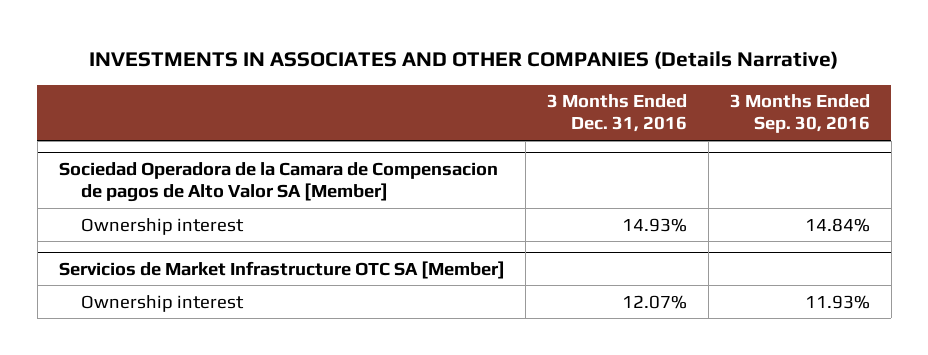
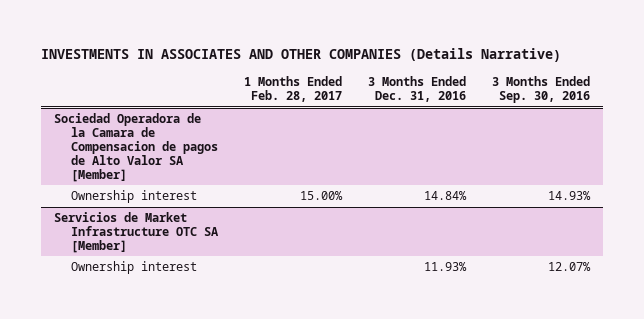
none -> [243,76,342,103] 1 Months Ended Feb. 28, 2017
[622,217,688,232] 14.93% -> [423,191,467,201] 14.84%
[804,217,870,232] 14.84% -> [547,191,591,201] 14.93%
[622,294,688,309] 12.07% -> [423,262,467,272] 11.93%
[804,294,870,309] 11.93% -> [547,262,591,272] 12.07%

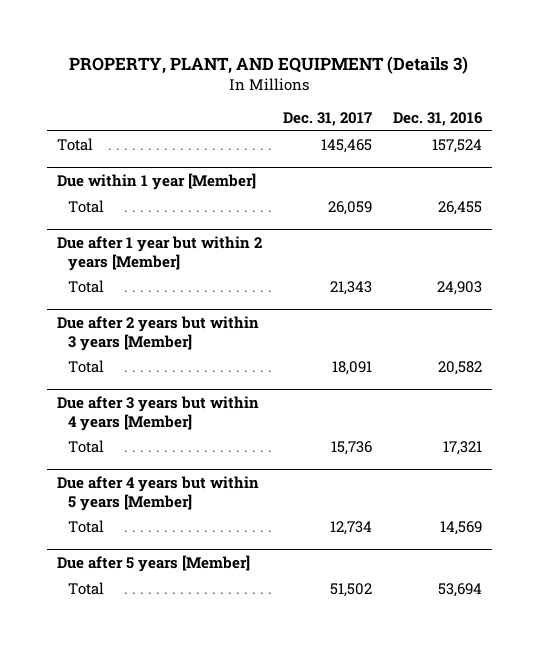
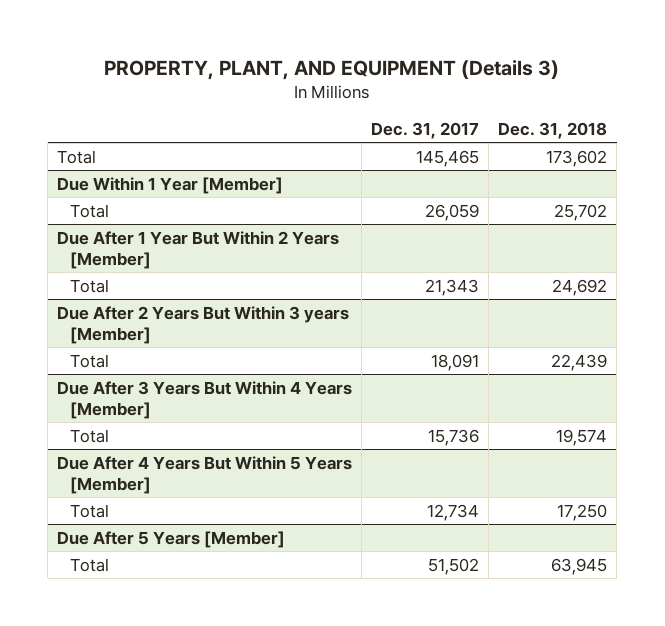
[392,112,483,127] Dec. 31, 2016 -> none
none -> [498,121,608,139] Dec. 31, 2018
[56,172,256,190] Due within 1 year [Member] -> [57,176,284,194] Due Within 1 Year [Member]
[56,235,262,271] Due after 1 year but within 2 years [Member] -> [57,230,340,269] Due After 1 Year But Within 2 Years [Member]
[56,315,259,351] Due after 2 years but within 3 years [Member] -> [57,305,350,344] Due After 2 Years But Within 3 years [Member]
[56,395,259,431] Due after 3 years but within 4 years [Member] -> [57,380,353,419] Due After 3 Years But Within 4 Years [Member]
[56,475,259,511] Due after 4 years but within 5 years [Member] -> [57,455,353,494] Due After 4 Years But Within 5 Years [Member]
[56,554,250,572] Due after 5 years [Member] -> [57,530,286,548] Due After 5 Years [Member]

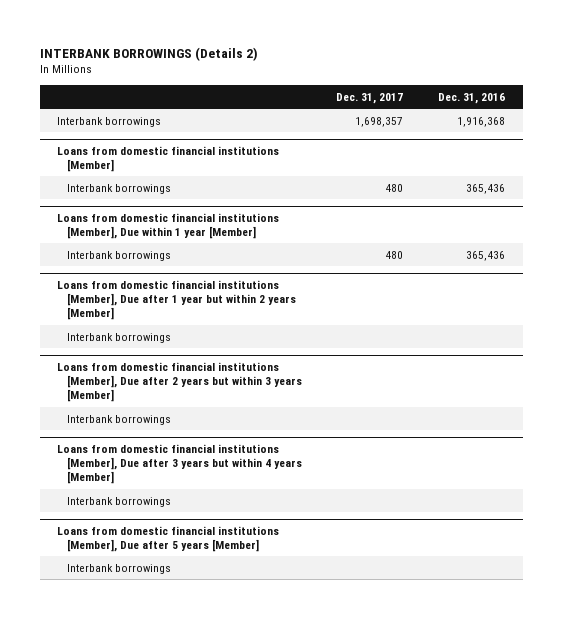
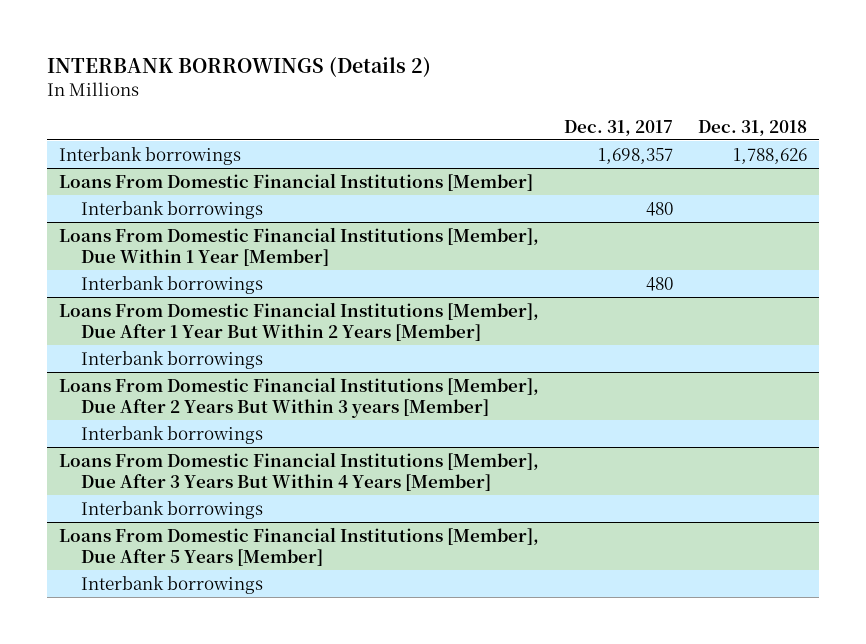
[438,92,506,104] Dec. 31, 2016 -> none
none -> [697,119,807,136] Dec. 31, 2018
[56,145,279,172] Loans from domestic financial institutions [Member] -> [59,172,534,191] Loans From Domestic Financial Institutions [Member]
[56,212,279,239] Loans from domestic financial institutions [Member], Due within 1 year [Member] -> [59,226,540,267] Loans From Domestic Financial Institutions [Member], Due Within 1 Year [Member]
[56,279,296,321] Loans from domestic financial institutions [Member], Due after 1 year but within 2 years [Member] -> [59,301,540,342] Loans From Domestic Financial Institutions [Member], Due After 1 Year But Within 2 Years [Member]
[56,361,302,403] Loans from domestic financial institutions [Member], Due after 2 years but within 3 years [Member] -> [59,376,540,419] Loans From Domestic Financial Institutions [Member], Due After 2 Years But Within 3 years [Member]
[56,443,302,485] Loans from domestic financial institutions [Member], Due after 3 years but within 4 years [Member] -> [59,451,540,492] Loans From Domestic Financial Institutions [Member], Due After 3 Years But Within 4 Years [Member]
[56,525,279,552] Loans from domestic financial institutions [Member], Due after 5 years [Member] -> [59,526,540,567] Loans From Domestic Financial Institutions [Member], Due After 5 Years [Member]

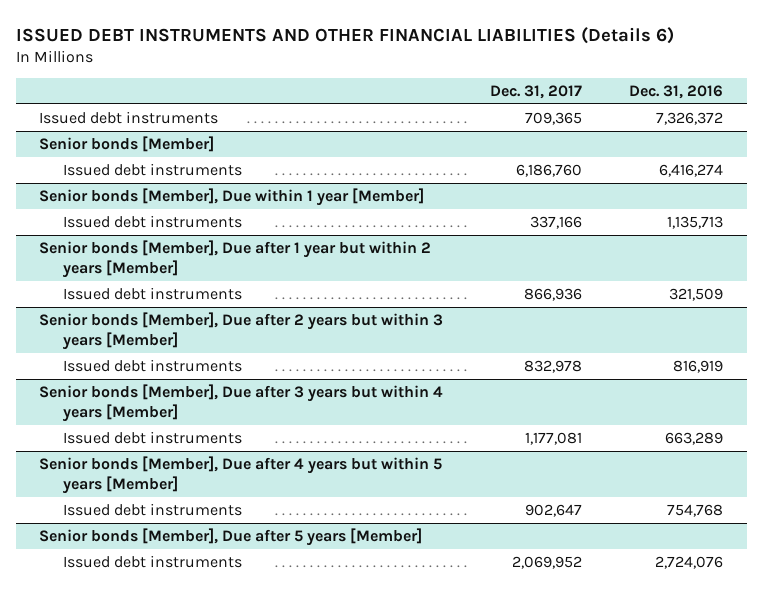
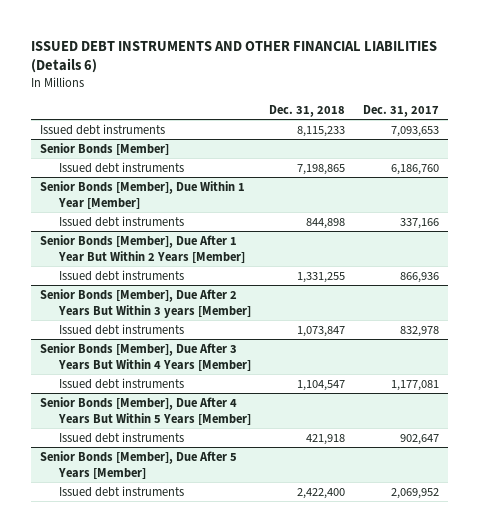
[629,85,724,100] Dec. 31, 2016 -> none
none -> [269,104,346,117] Dec. 31, 2018
[525,111,583,125] 709,365 -> [391,125,440,137] 7,093,653
[39,135,215,152] Senior bonds [Member] -> [40,142,170,155] Senior Bonds [Member]
[39,187,425,206] Senior bonds [Member], Due within 1 year [Member] -> [40,180,246,209] Senior Bonds [Member], Due Within 1 Year [Member]
[39,239,432,279] Senior bonds [Member], Due after 1 year but within 2 years [Member] -> [40,234,246,263] Senior Bonds [Member], Due After 1 Year But Within 2 Years [Member]
[39,311,444,351] Senior bonds [Member], Due after 2 years but within 3 years [Member] -> [40,288,252,318] Senior Bonds [Member], Due After 2 Years But Within 3 years [Member]
[39,383,444,423] Senior bonds [Member], Due after 3 years but within 4 years [Member] -> [40,342,252,371] Senior Bonds [Member], Due After 3 Years But Within 4 Years [Member]
[39,455,443,495] Senior bonds [Member], Due after 4 years but within 5 years [Member] -> [40,396,252,425] Senior Bonds [Member], Due After 4 Years But Within 5 Years [Member]
[39,527,423,546] Senior bonds [Member], Due after 5 years [Member] -> [40,450,238,479] Senior Bonds [Member], Due After 5 Years [Member]

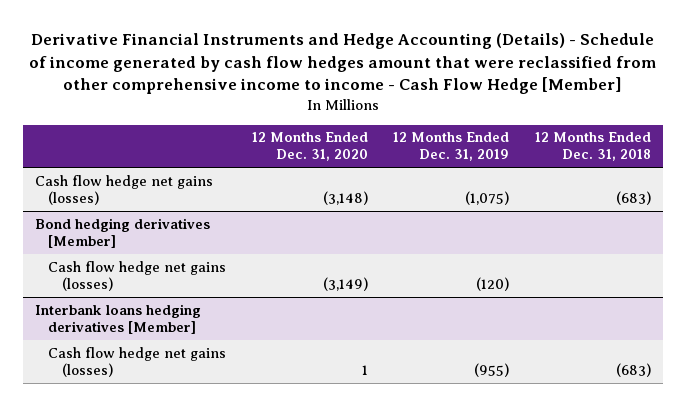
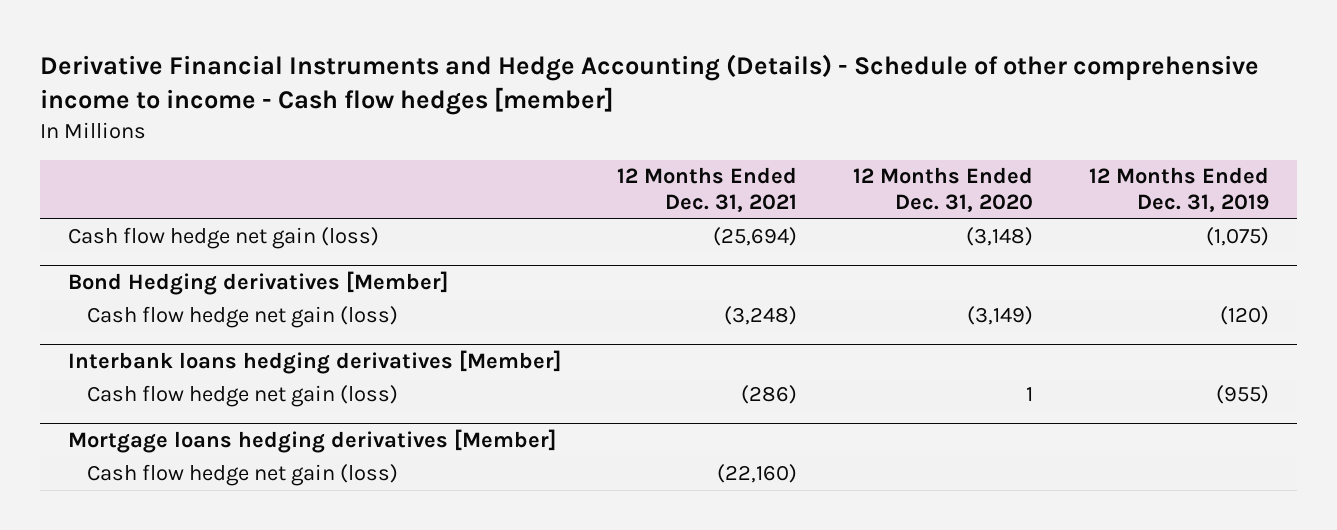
[28,33,656,95] Derivative Financial Instruments and Hedge Accounting (Details) - Schedule of income generated by cash flow hedges amount that were reclassified from other comprehensive income to income - Cash Flow Hedge [Member] -> [40,54,1260,116] Derivative Financial Instruments and Hedge Accounting (Details) - Schedule of other comprehensive income to income - Cash flow hedges [member]
[534,132,651,162] 12 Months Ended Dec. 31, 2018 -> none
none -> [617,167,798,213] 12 Months Ended Dec. 31, 2021
[35,174,214,205] Cash flow hedge net gains (losses) -> [68,227,380,250] Cash flow hedge net gain (loss)
[35,217,211,248] Bond hedging derivatives [Member] -> [68,271,449,296] Bond Hedging derivatives [Member]
[48,260,227,291] Cash flow hedge net gains (losses) -> [86,306,398,329] Cash flow hedge net gain (loss)
[48,346,227,377] Cash flow hedge net gains (losses) -> [86,385,398,408] Cash flow hedge net gain (loss)
none -> [68,429,557,454] Mortgage loans hedging derivatives [Member]
none -> [86,464,398,487] Cash flow hedge net gain (loss)

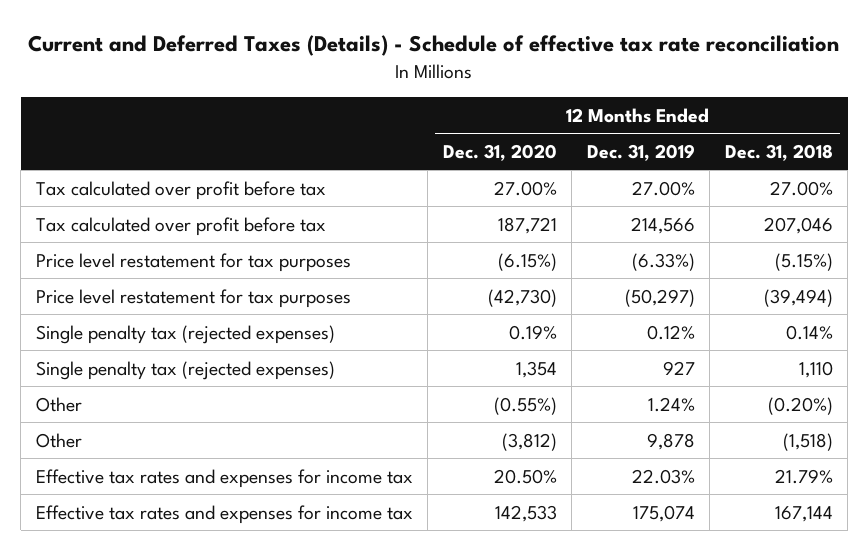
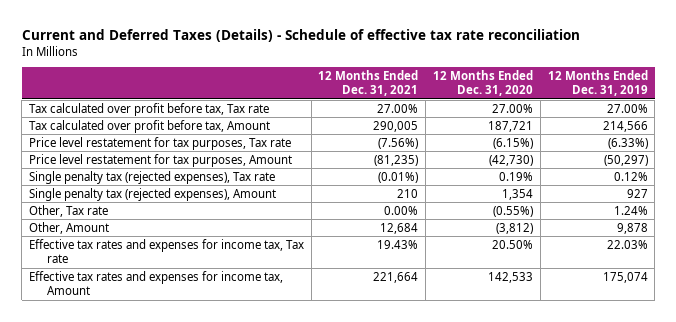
[724,143,833,161] Dec. 31, 2018 -> none
none -> [318,70,419,97] 12 Months Ended Dec. 31, 2021
[35,180,326,200] Tax calculated over profit before tax -> [28,102,269,116] Tax calculated over profit before tax, Tax rate
[35,216,326,236] Tax calculated over profit before tax -> [28,119,270,133] Tax calculated over profit before tax, Amount
[35,252,351,272] Price level restatement for tax purposes -> [28,136,291,150] Price level restatement for tax purposes, Tax rate
[35,288,351,308] Price level restatement for tax purposes -> [28,153,292,167] Price level restatement for tax purposes, Amount
[35,324,335,344] Single penalty tax (rejected expenses) -> [28,170,275,184] Single penalty tax (rejected expenses), Tax rate
[35,360,335,380] Single penalty tax (rejected expenses) -> [28,187,276,201] Single penalty tax (rejected expenses), Amount
[35,396,82,412] Other -> [28,204,108,217] Other, Tax rate
[35,432,82,448] Other -> [28,221,109,234] Other, Amount
[35,468,413,488] Effective tax rates and expenses for income tax -> [28,238,304,264] Effective tax rates and expenses for income tax, Tax rate
[35,504,413,524] Effective tax rates and expenses for income tax -> [28,270,283,296] Effective tax rates and expenses for income tax, Amount

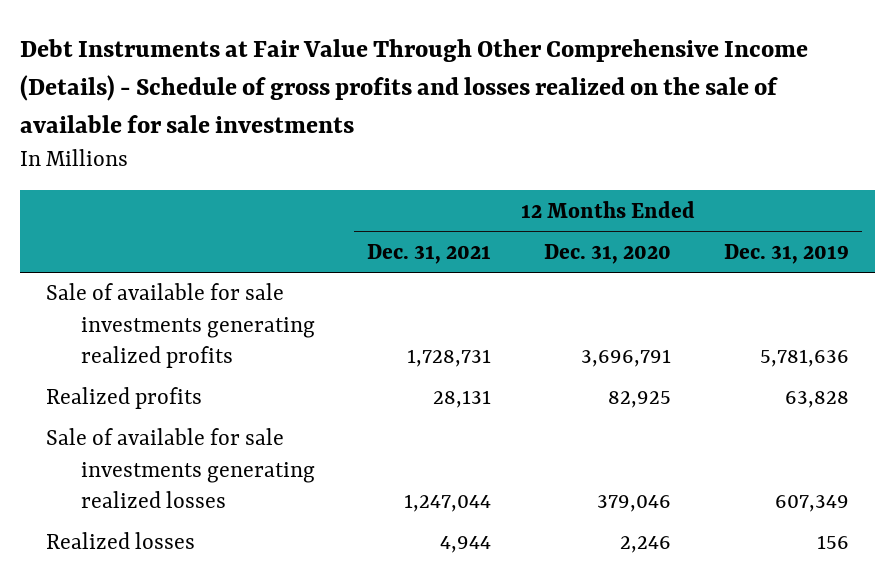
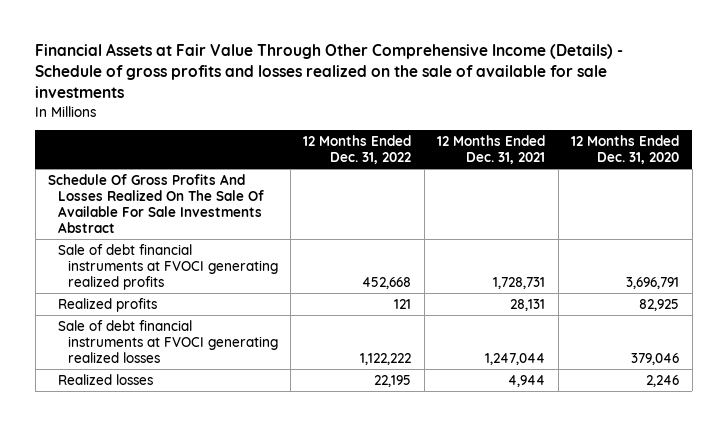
[19,39,808,134] Debt Instruments at Fair Value Through Other Comprehensive Income (Details) - Schedule of gross profits and losses realized on the sale of available for sale investments -> [35,43,624,99] Financial Assets at Fair Value Through Other Comprehensive Income (Details) - Schedule of gross profits and losses realized on the sale of available for sale investments
[723,243,849,264] Dec. 31, 2019 -> none
none -> [303,135,412,165] 12 Months Ended Dec. 31, 2022
none -> [48,173,264,233] Schedule Of Gross Profits And Losses Realized On The Sale Of Available For Sale Investments Abstract
[46,283,315,369] Sale of available for sale investments generating realized profits -> [57,243,278,290] Sale of debt financial instruments at FVOCI generating realized profits
[46,428,315,509] Sale of available for sale investments generating realized losses -> [57,319,278,363] Sale of debt financial instruments at FVOCI generating realized losses

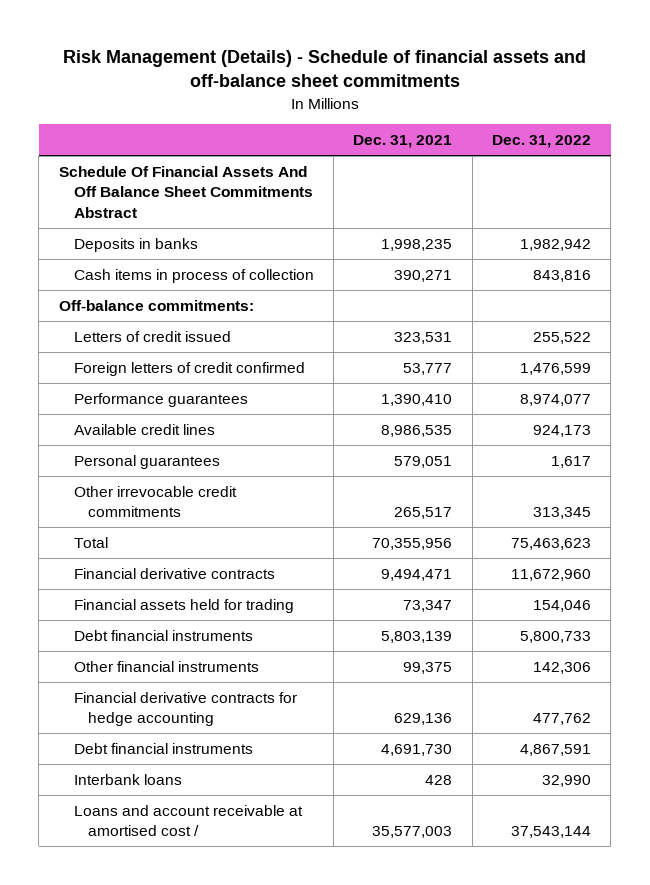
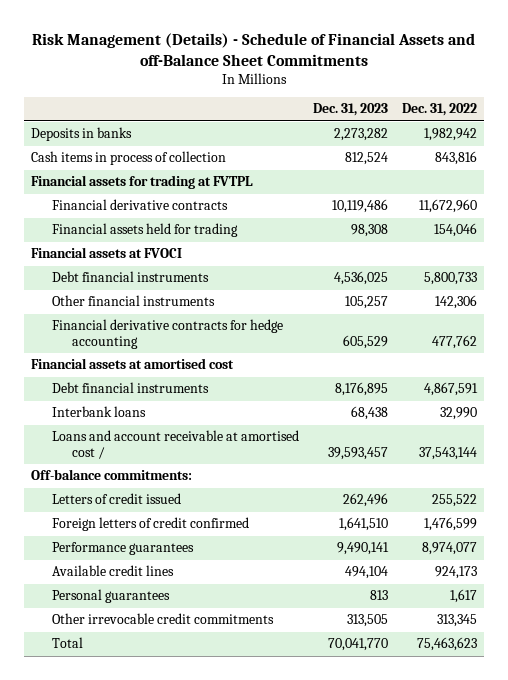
[62,50,586,88] Risk Management (Details) - Schedule of financial assets and off-balance sheet commitments -> [31,32,475,66] Risk Management (Details) - Schedule of Financial Assets and off-Balance Sheet Commitments
[353,135,453,149] Dec. 31, 2021 -> none
none -> [312,103,388,117] Dec. 31, 2023
[58,165,313,218] Schedule Of Financial Assets And Off Balance Sheet Commitments Abstract -> none
none -> [31,175,254,190] Financial assets for trading at FVTPL
none -> [31,247,183,259] Financial assets at FVOCI
none -> [31,358,235,370] Financial assets at amortised cost
[58,299,254,311] Off-balance commitments: -> [31,469,193,481] Off-balance commitments:
[73,330,231,342] Letters of credit issued -> [51,493,181,505] Letters of credit issued
[73,361,305,376] Foreign letters of credit confirmed -> [51,517,249,532] Foreign letters of credit confirmed
[73,392,248,407] Performance guarantees -> [51,542,194,556] Performance guarantees
[73,423,215,435] Available credit lines -> [51,565,174,577] Available credit lines
[73,454,220,469] Personal guarantees -> [51,589,170,604] Personal guarantees
[73,485,237,518] Other irrevocable credit commitments -> [51,613,274,625] Other irrevocable credit commitments
[73,536,108,548] Total -> [51,637,83,649] Total

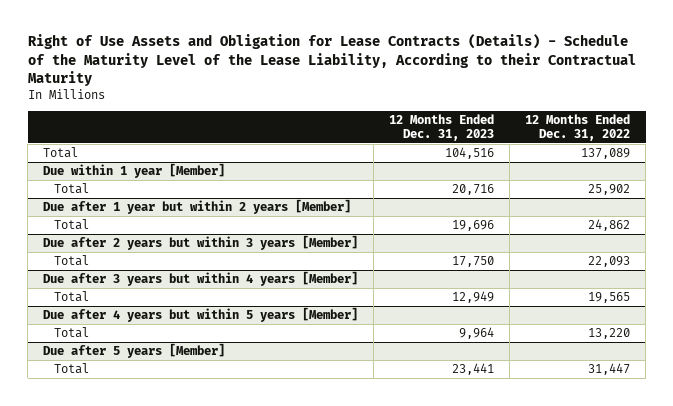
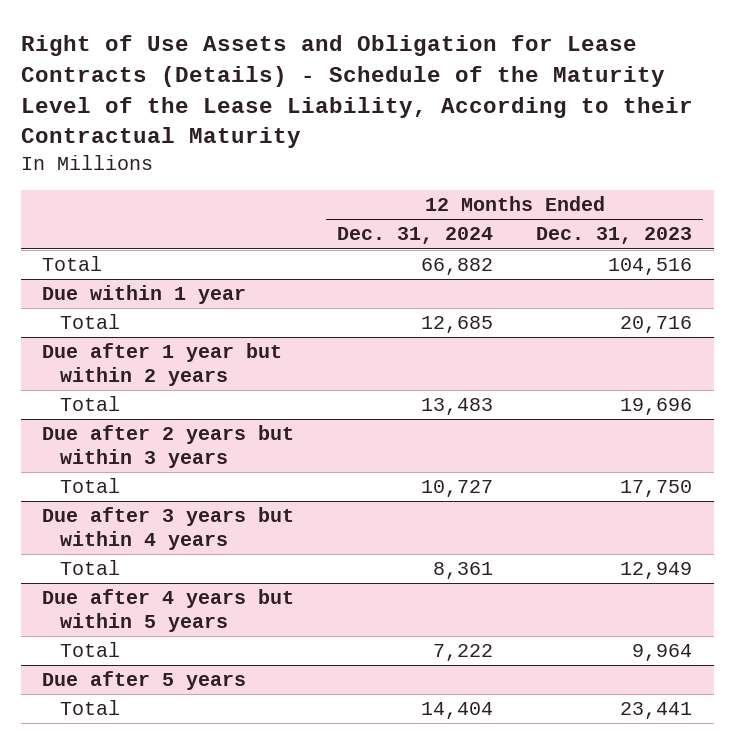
[525,114,631,142] 12 Months Ended Dec. 31, 2022 -> none
none -> [337,227,494,245] Dec. 31, 2024
[43,163,226,179] Due within 1 year [Member] -> [42,285,247,305] Due within 1 year
[43,199,352,215] Due after 1 year but within 2 years [Member] -> [42,343,283,386] Due after 1 year but within 2 years
[43,235,359,251] Due after 2 years but within 3 years [Member] -> [42,425,295,468] Due after 2 years but within 3 years
[43,271,359,287] Due after 3 years but within 4 years [Member] -> [42,507,295,550] Due after 3 years but within 4 years
[43,307,359,323] Due after 4 years but within 5 years [Member] -> [42,589,295,632] Due after 4 years but within 5 years
[43,343,226,359] Due after 5 years [Member] -> [42,671,247,691] Due after 5 years

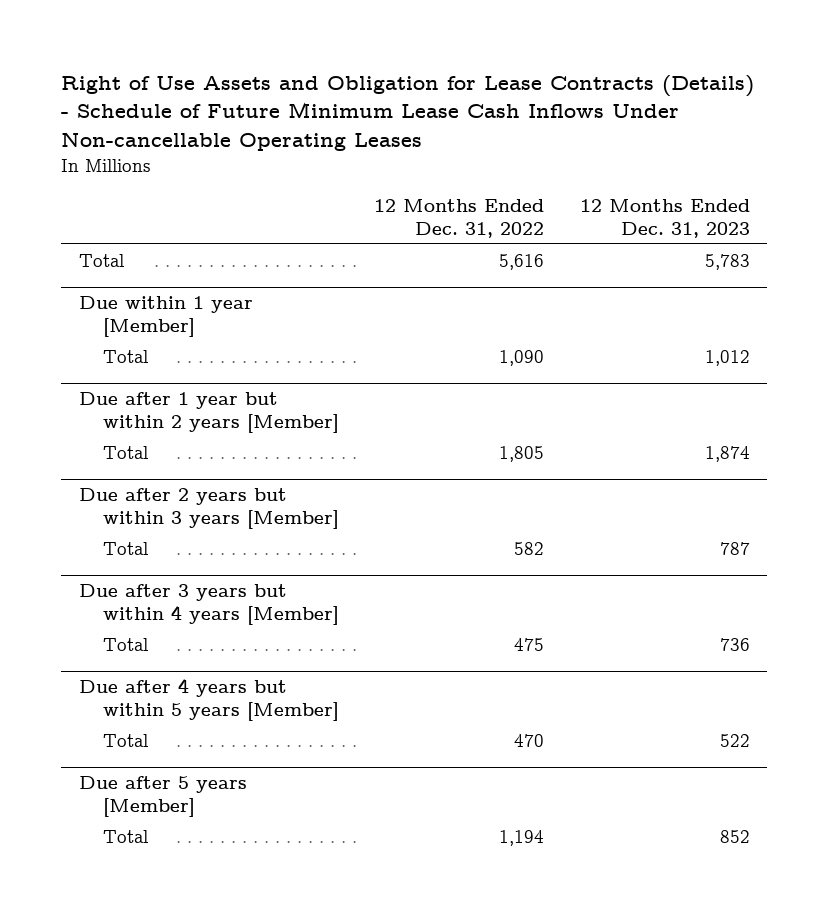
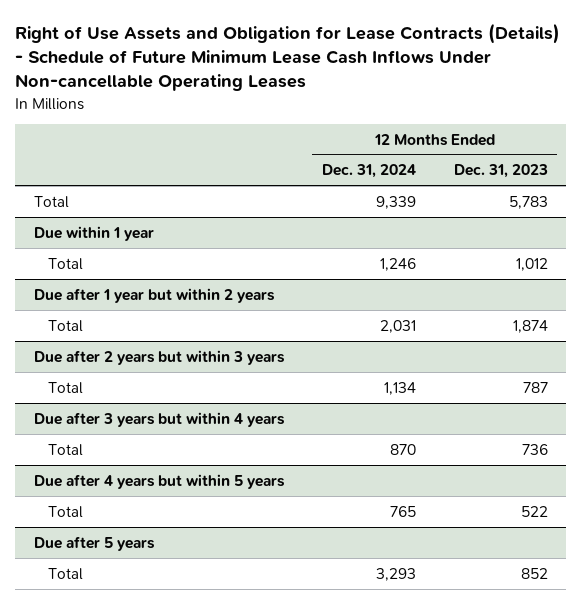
[374,198,545,238] 12 Months Ended Dec. 31, 2022 -> none
none -> [321,164,416,179] Dec. 31, 2024
[78,296,253,338] Due within 1 year [Member] -> [33,225,154,241] Due within 1 year
[78,392,340,434] Due after 1 year but within 2 years [Member] -> [33,287,275,303] Due after 1 year but within 2 years
[78,488,340,530] Due after 2 years but within 3 years [Member] -> [33,349,285,365] Due after 2 years but within 3 years
[78,584,340,626] Due after 3 years but within 4 years [Member] -> [33,411,285,427] Due after 3 years but within 4 years
[78,678,340,722] Due after 4 years but within 5 years [Member] -> [33,473,285,489] Due after 4 years but within 5 years
[78,776,247,818] Due after 5 years [Member] -> [33,535,155,551] Due after 5 years

